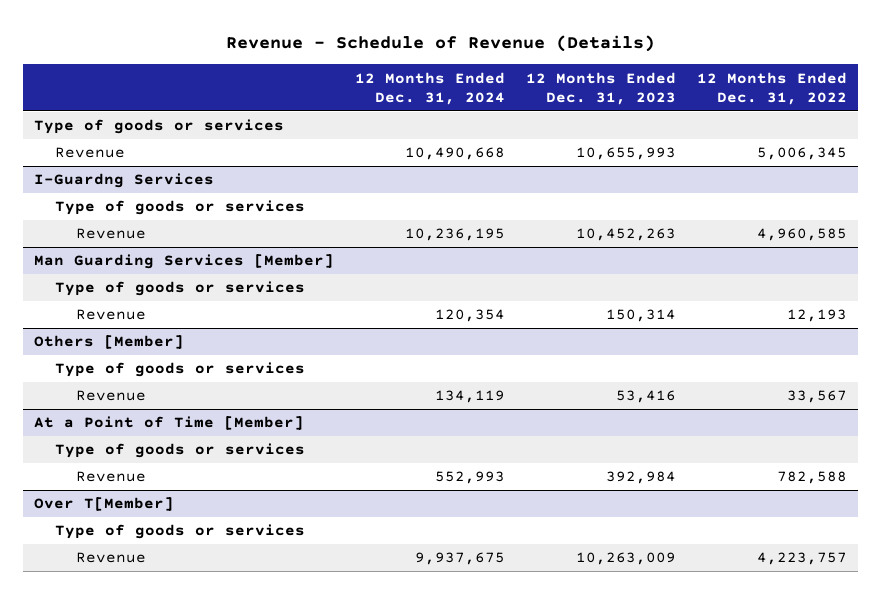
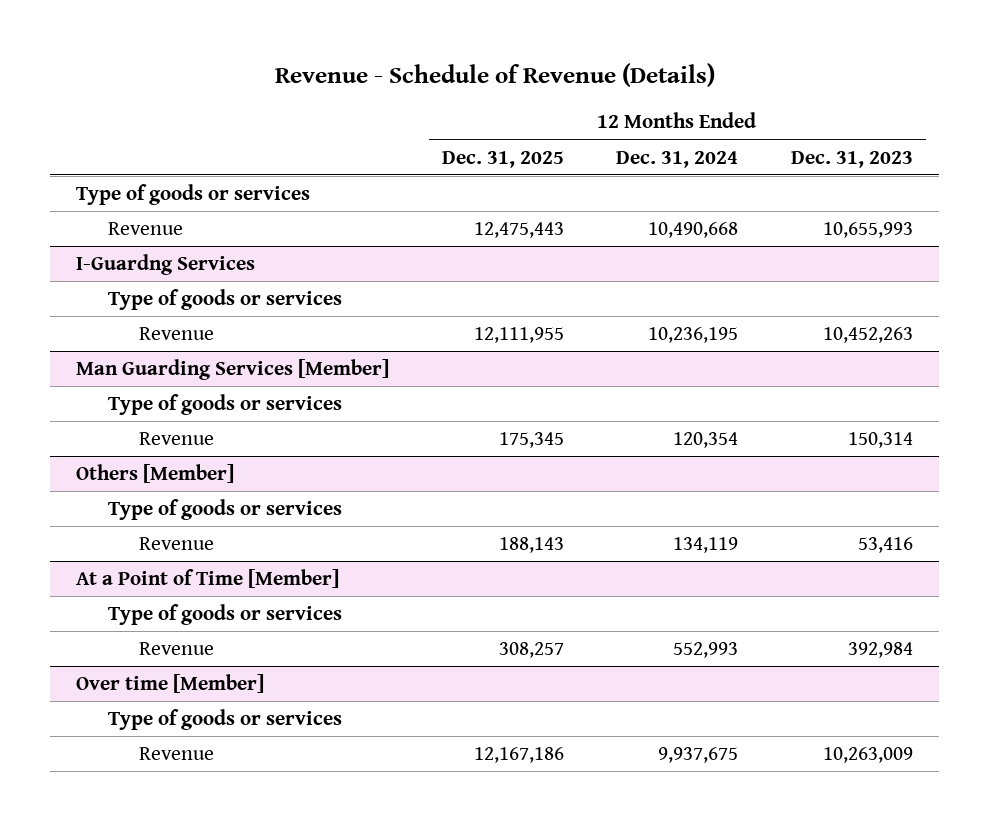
[697,71,848,105] 12 Months Ended Dec. 31, 2022 -> none
none -> [441,150,564,168] Dec. 31, 2025
[33,497,174,512] Over T[Member] -> [76,674,265,694] Over time [Member]

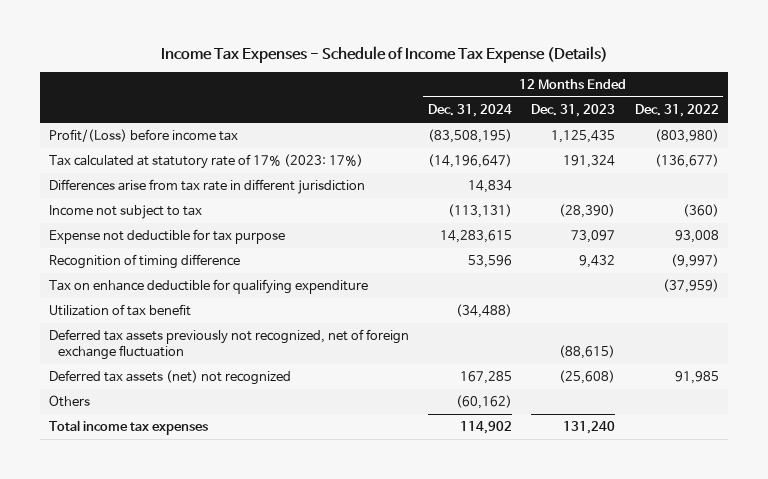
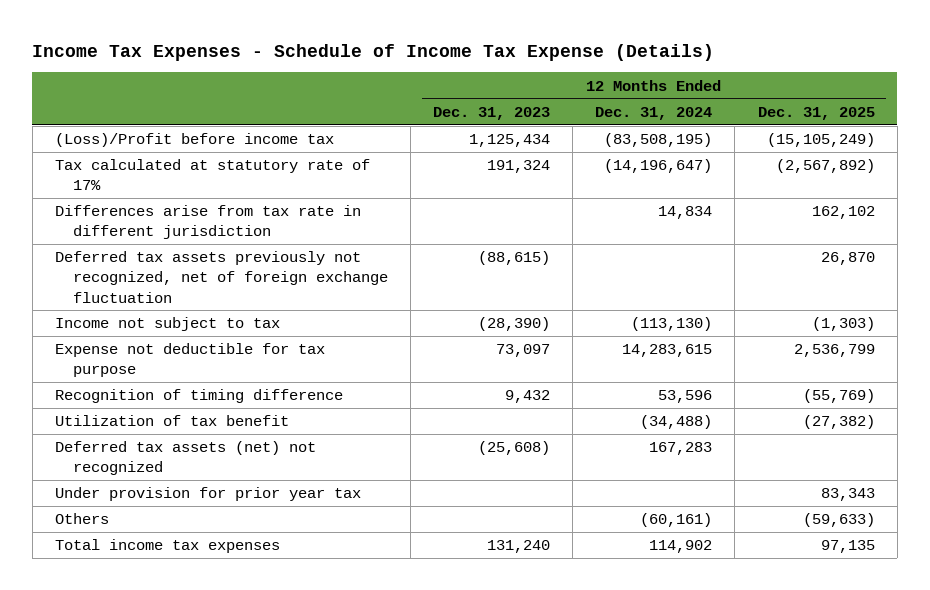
[634,103,719,117] Dec. 31, 2022 -> none
none -> [757,106,875,120] Dec. 31, 2025
[49,129,239,143] Profit/(Loss) before income tax -> [55,133,335,148] (Loss)/Profit before income tax
[551,130,616,144] 1,125,435 -> [468,134,550,148] 1,125,434
[49,154,364,170] Tax calculated at statutory rate of 17% (2023: 17%) -> [55,159,371,191] Tax calculated at statutory rate of 17%
[49,329,410,360] Deferred tax assets previously not recognized, net of foreign exchange fluctuation -> [55,251,388,303] Deferred tax assets previously not recognized, net of foreign exchange fluctuation
[448,204,513,219] (113,131) -> [631,317,713,332] (113,130)
[49,279,369,295] Tax on enhance deductible for qualifying expenditure -> none
[460,371,513,385] 167,285 -> [649,442,713,456] 167,283
none -> [55,487,362,502] Under provision for prior year tax
[456,395,513,410] (60,162) -> [640,513,713,528] (60,161)

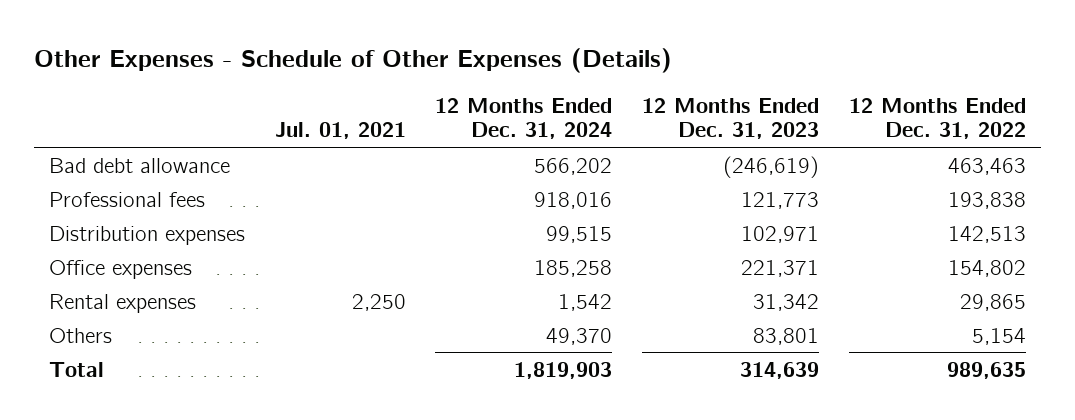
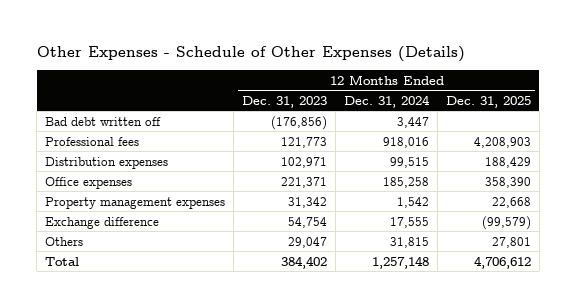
[274,122,406,140] Jul. 01, 2021 -> none
[849,97,1027,140] 12 Months Ended Dec. 31, 2022 -> none
none -> [445,95,531,108] Dec. 31, 2025
[48,157,230,173] Bad debt allowance -> none
none -> [45,116,162,126] Bad debt written off
[48,293,196,313] Rental expenses -> [45,196,226,209] Property management expenses
none -> [45,216,160,229] Exchange difference
[546,327,613,345] 49,370 -> [390,236,430,248] 31,815
[753,327,820,345] 83,801 -> [288,236,328,248] 29,047
[514,361,613,379] 1,819,903 -> [372,255,430,269] 1,257,148
[740,361,820,379] 314,639 -> [281,255,328,269] 384,402

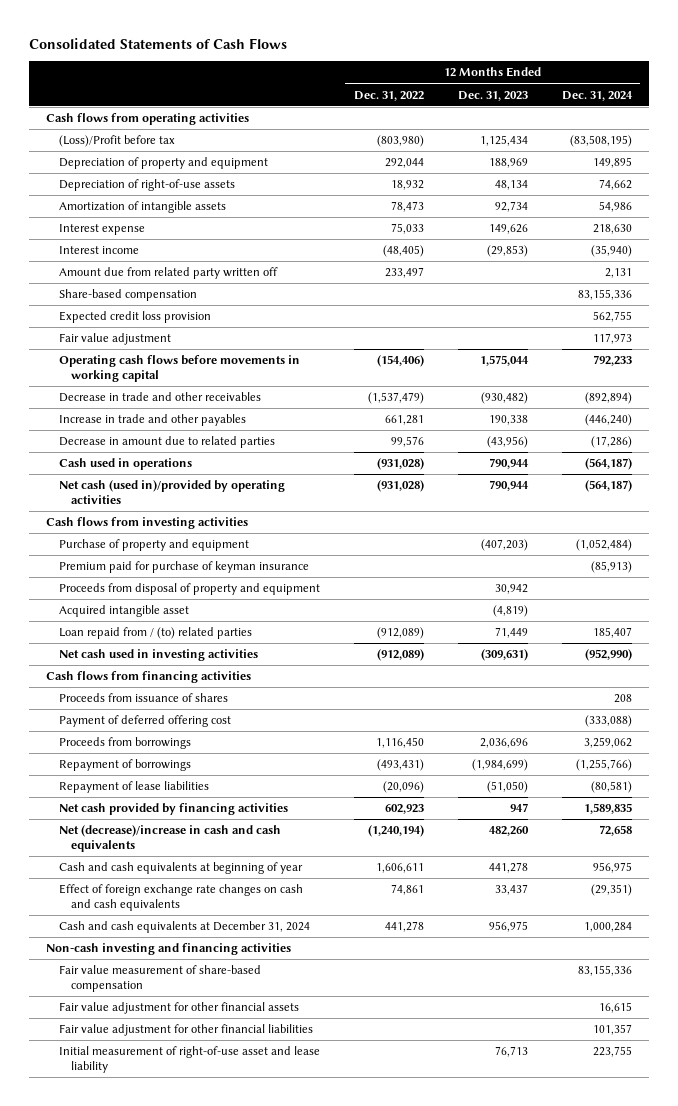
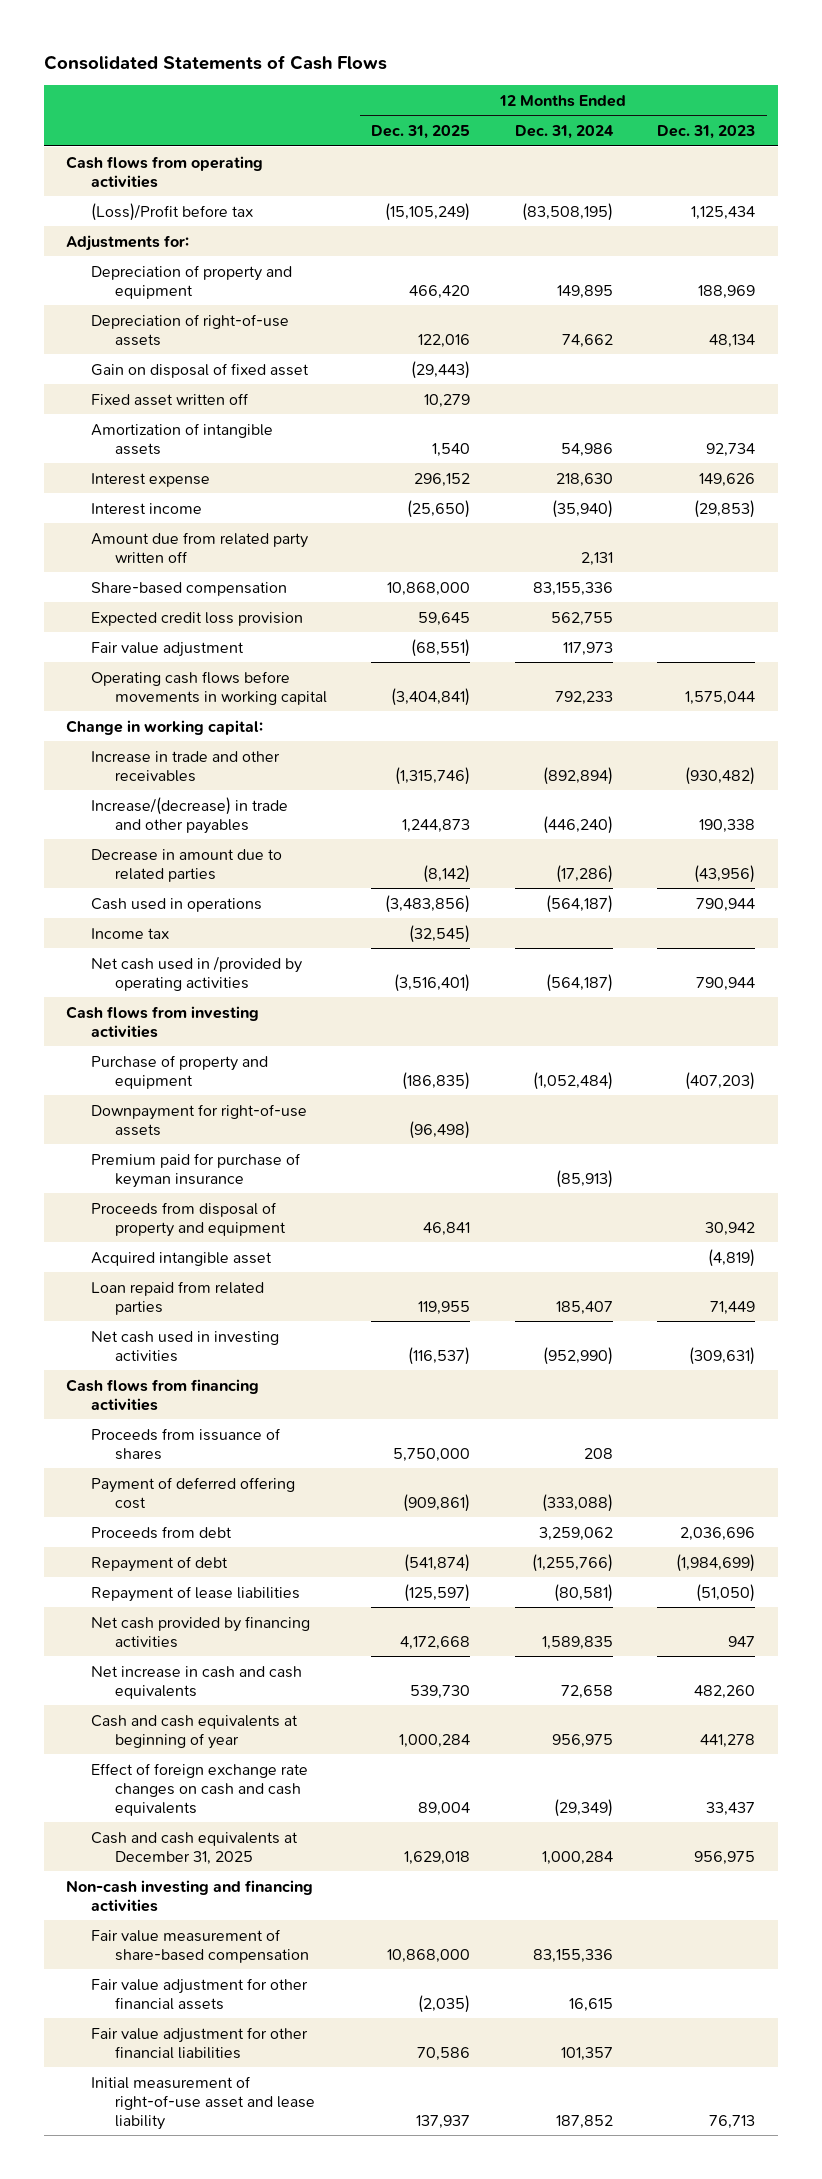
[353,90,424,101] Dec. 31, 2022 -> none
none -> [371,124,471,139] Dec. 31, 2025
none -> [66,234,190,251] Adjustments for:
none -> [90,362,309,378] Gain on disposal of fixed asset
none -> [90,392,249,406] Fixed asset written off
none -> [66,719,264,735] Change in working capital:
[58,392,261,403] Decrease in trade and other receivables -> [90,750,280,782] Increase in trade and other receivables
[58,414,246,427] Increase in trade and other payables -> [90,796,288,834] Increase/(decrease) in trade and other payables
none -> [90,927,169,939] Income tax
[58,480,285,504] Net cash (used in)/provided by operating activities -> [90,955,302,991] Net cash used in /provided by operating activities
none -> [90,1103,307,1136] Downpayment for right-of-use assets
[58,627,252,640] Loan repaid from / (to) related parties -> [90,1280,264,1315] Loan repaid from related parties
[58,737,191,750] Proceeds from borrowings -> [90,1525,232,1539] Proceeds from debt
[58,759,191,772] Repayment of borrowings -> [90,1555,228,1572] Repayment of debt
[58,825,281,852] Net (decrease)/increase in cash and cash equivalents -> [90,1665,302,1699] Net increase in cash and cash equivalents
[590,884,632,897] (29,351) -> [553,1798,613,1817] (29,349)
[58,921,310,934] Cash and cash equivalents at December 31, 2024 -> [90,1831,298,1865] Cash and cash equivalents at December 31, 2025
[592,1046,632,1058] 223,755 -> [555,2114,613,2129] 187,852

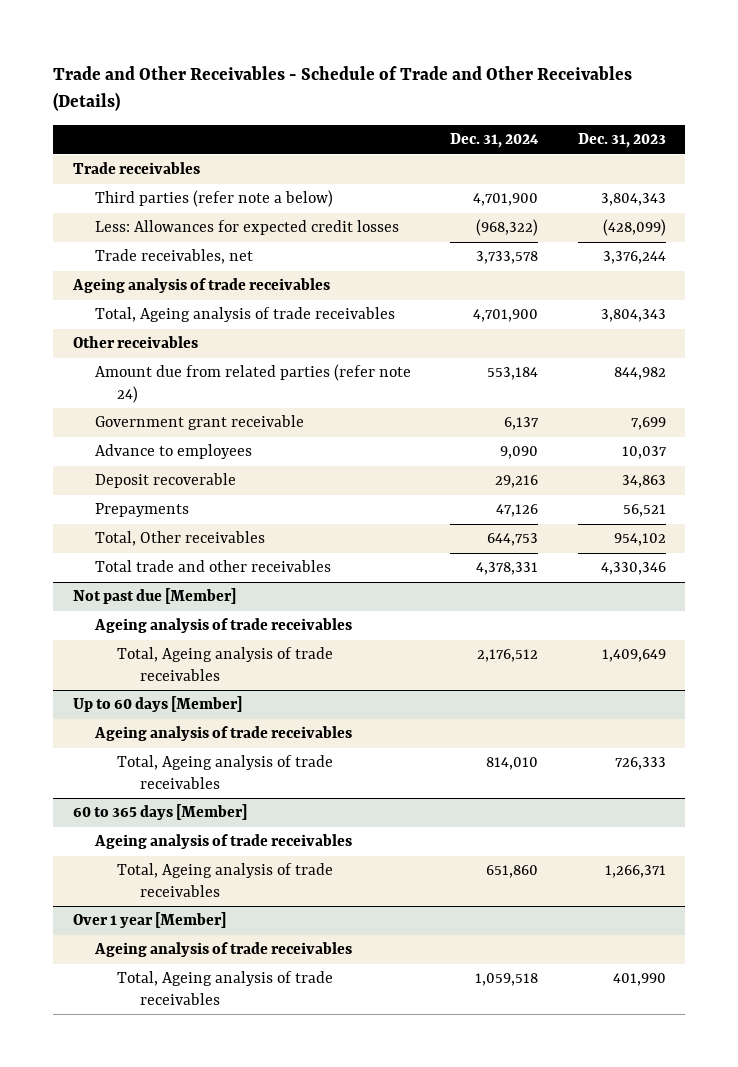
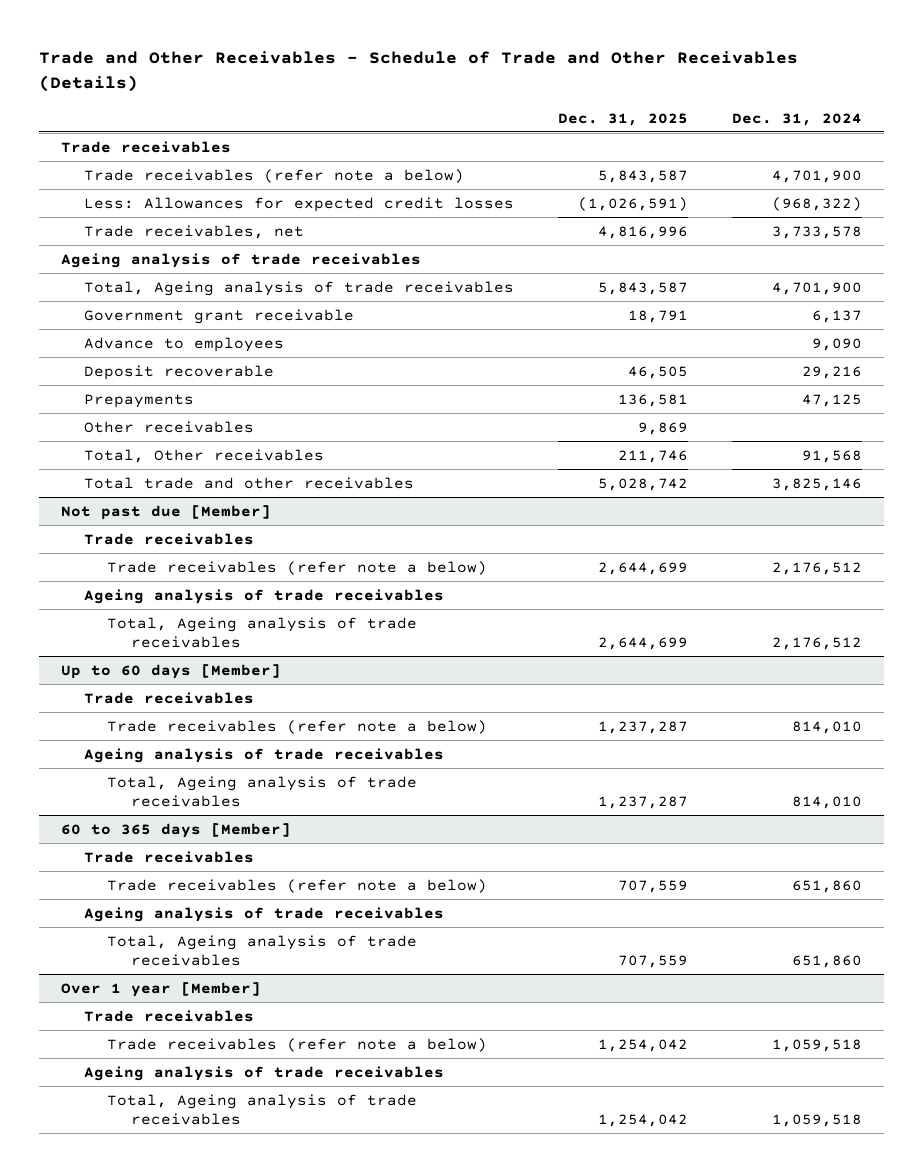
[577,133,666,149] Dec. 31, 2023 -> none
none -> [558,112,689,126] Dec. 31, 2025
[94,190,333,208] Third parties (refer note a below) -> [84,168,465,183] Trade receivables (refer note a below)
[94,364,411,403] Amount due from related parties (refer note 24) -> none
[496,504,539,518] 47,126 -> [801,393,862,407] 47,125
[72,336,198,349] Other receivables -> [84,420,255,433] Other receivables
[487,533,539,547] 644,753 -> [801,449,862,463] 91,568
[476,562,539,576] 4,378,331 -> [771,477,862,491] 3,825,146
none -> [84,532,255,545] Trade receivables
none -> [107,560,488,575] Trade receivables (refer note a below)
none -> [84,691,255,704] Trade receivables
none -> [107,719,488,734] Trade receivables (refer note a below)
none -> [84,850,255,863] Trade receivables
none -> [107,878,488,893] Trade receivables (refer note a below)
none -> [84,1009,255,1022] Trade receivables
none -> [107,1037,488,1052] Trade receivables (refer note a below)

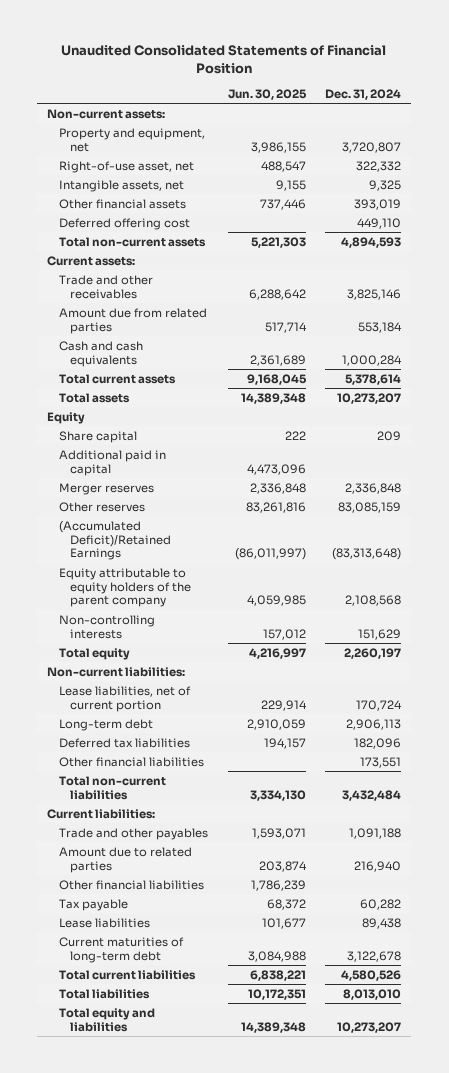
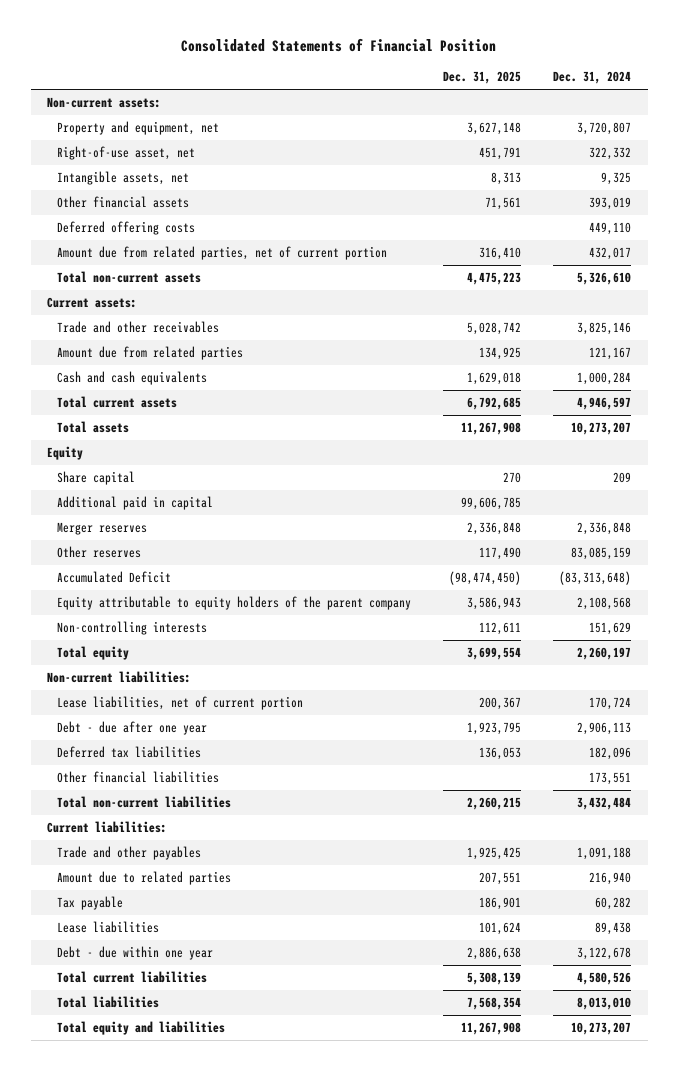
[61,45,387,74] Unaudited Consolidated Statements of Financial Position -> [181,37,497,52] Consolidated Statements of Financial Position
[227,89,307,101] Jun. 30, 2025 -> none
none -> [443,71,522,85] Dec. 31, 2025
[58,217,190,230] Deferred offering cost -> [56,221,195,236] Deferred offering costs
none -> [56,246,387,261] Amount due from related parties, net of current portion
[341,236,402,248] 4,894,593 -> [577,272,632,286] 5,326,610
[358,321,403,333] 553,184 -> [589,347,632,361] 121,167
[345,373,402,385] 5,378,614 -> [577,397,632,411] 4,946,597
[58,520,172,561] (Accumulated Deficit)/Retained Earnings -> [56,571,171,584] Accumulated Deficit
[58,718,153,731] Long-term debt -> [56,721,207,736] Debt - due after one year
[58,879,204,890] Other financial liabilities -> none
[58,936,184,963] Current maturities of long-term debt -> [56,946,213,961] Debt - due within one year

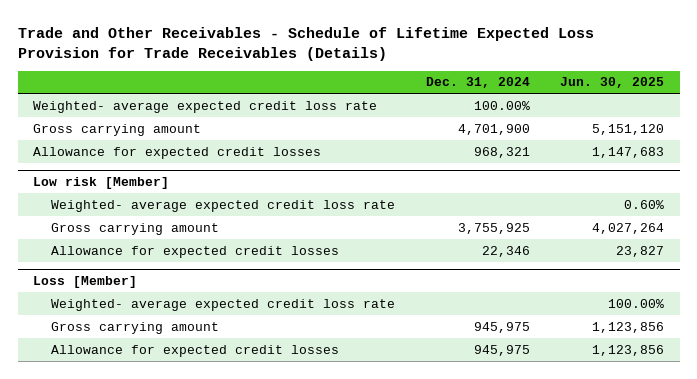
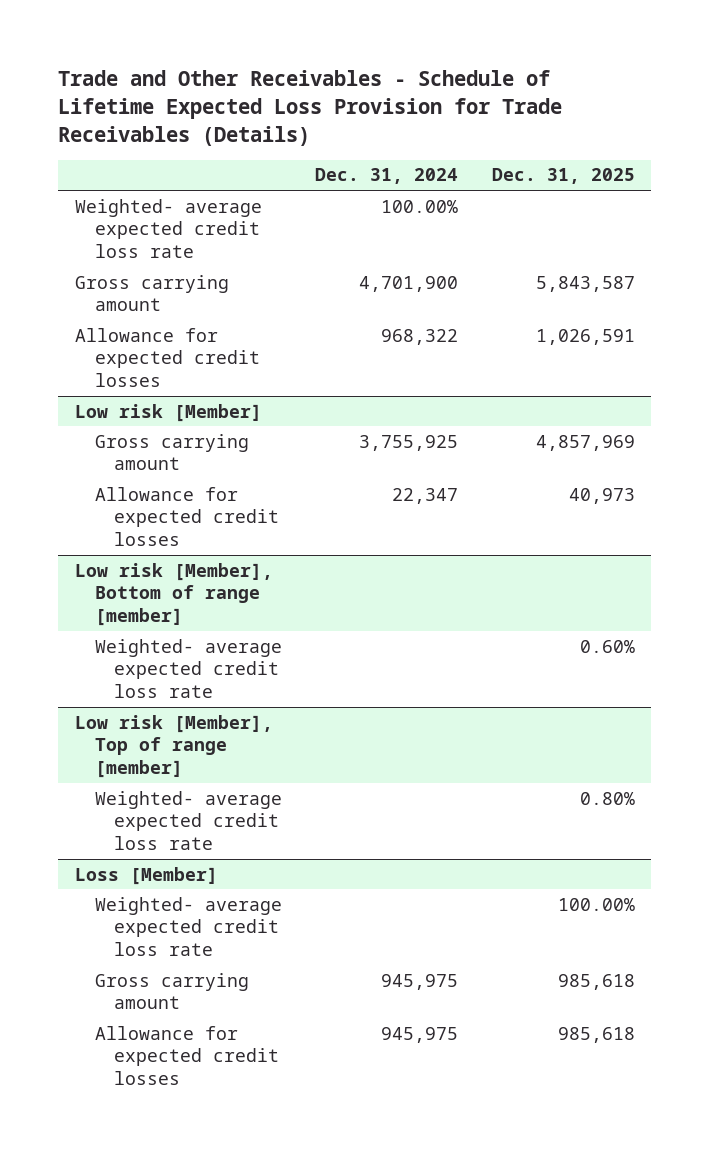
[560,77,665,89] Jun. 30, 2025 -> none
none -> [491,168,635,185] Dec. 31, 2025
[473,146,530,158] 968,321 -> [381,328,459,345] 968,322
[51,199,396,212] Weighted- average expected credit loss rate -> none
[481,245,530,257] 22,346 -> [392,487,459,504] 22,347
none -> [74,562,273,627] Low risk [Member], Bottom of range [member]
none -> [94,638,282,699] Weighted- average expected credit loss rate
none -> [74,714,273,779] Low risk [Member], Top of range [member]
none -> [94,790,282,851] Weighted- average expected credit loss rate

